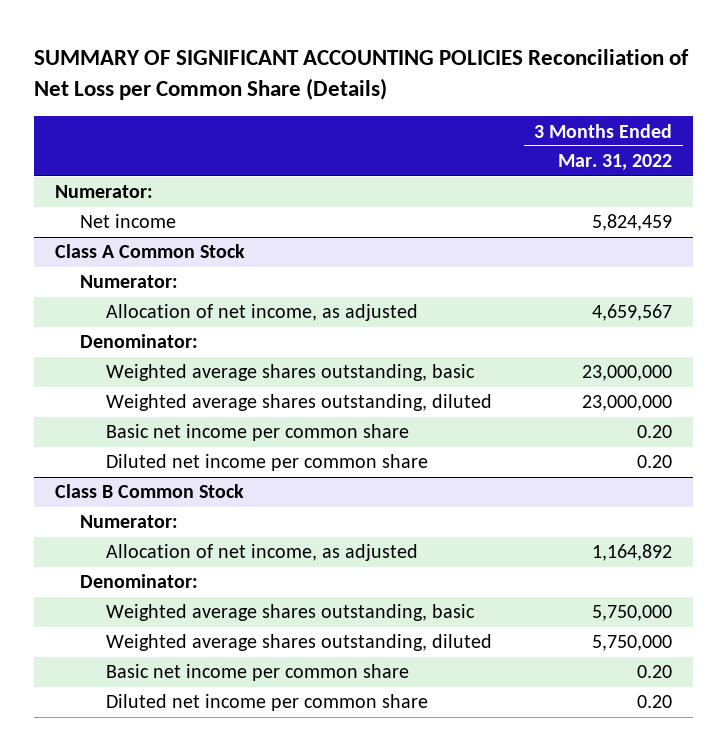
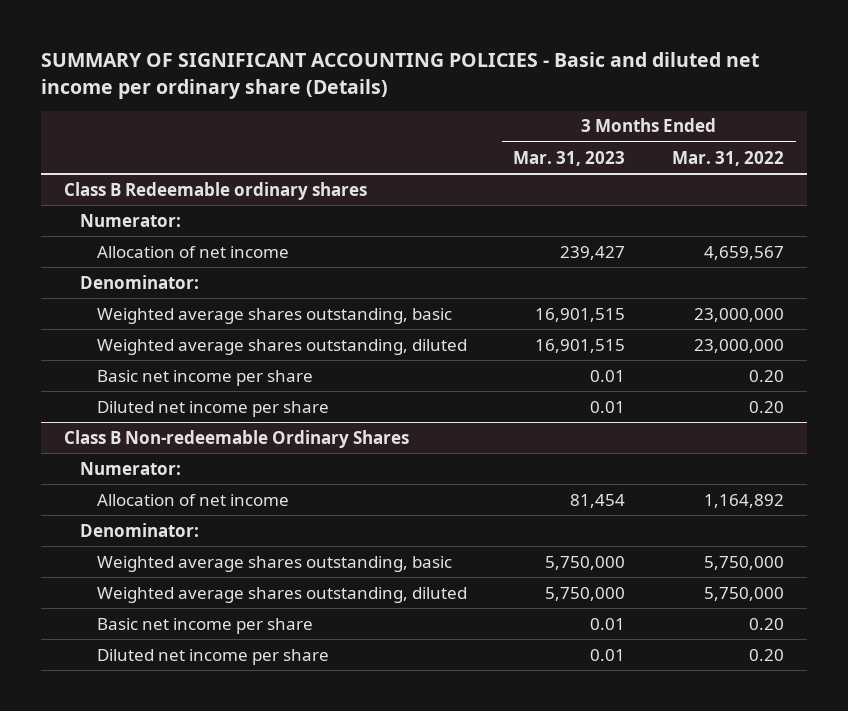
[33,48,689,100] SUMMARY OF SIGNIFICANT ACCOUNTING POLICIES Reconciliation of Net Loss per Common Share (Details) -> [40,52,759,99] SUMMARY OF SIGNIFICANT ACCOUNTING POLICIES - Basic and diluted net income per ordinary share (Details)
none -> [513,150,626,166] Mar. 31, 2023
[54,185,153,199] Numerator: -> none
[80,214,177,229] Net income -> none
[54,244,245,259] Class A Common Stock -> none
none -> [64,181,368,200] Class B Redeemable ordinary shares
[106,304,419,322] Allocation of net income, as adjusted -> [96,245,289,258] Allocation of net income
[54,484,244,499] Class B Common Stock -> none
[106,424,410,442] Basic net income per common share -> [96,369,313,386] Basic net income per share
[106,454,429,472] Diluted net income per common share -> [96,400,329,417] Diluted net income per share
none -> [64,429,410,448] Class B Non-redeemable Ordinary Shares
[106,544,419,562] Allocation of net income, as adjusted -> [96,493,289,506] Allocation of net income
[106,664,410,682] Basic net income per common share -> [96,617,313,634] Basic net income per share
[106,694,429,712] Diluted net income per common share -> [96,648,329,665] Diluted net income per share

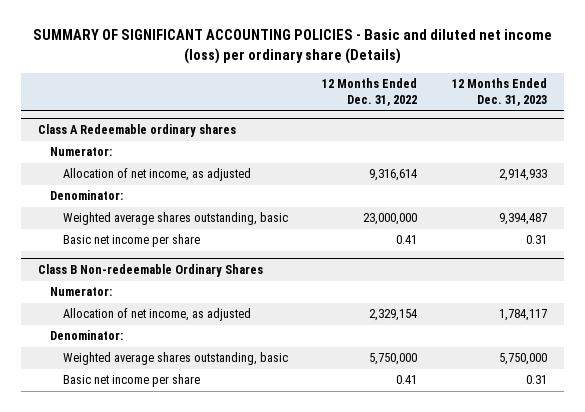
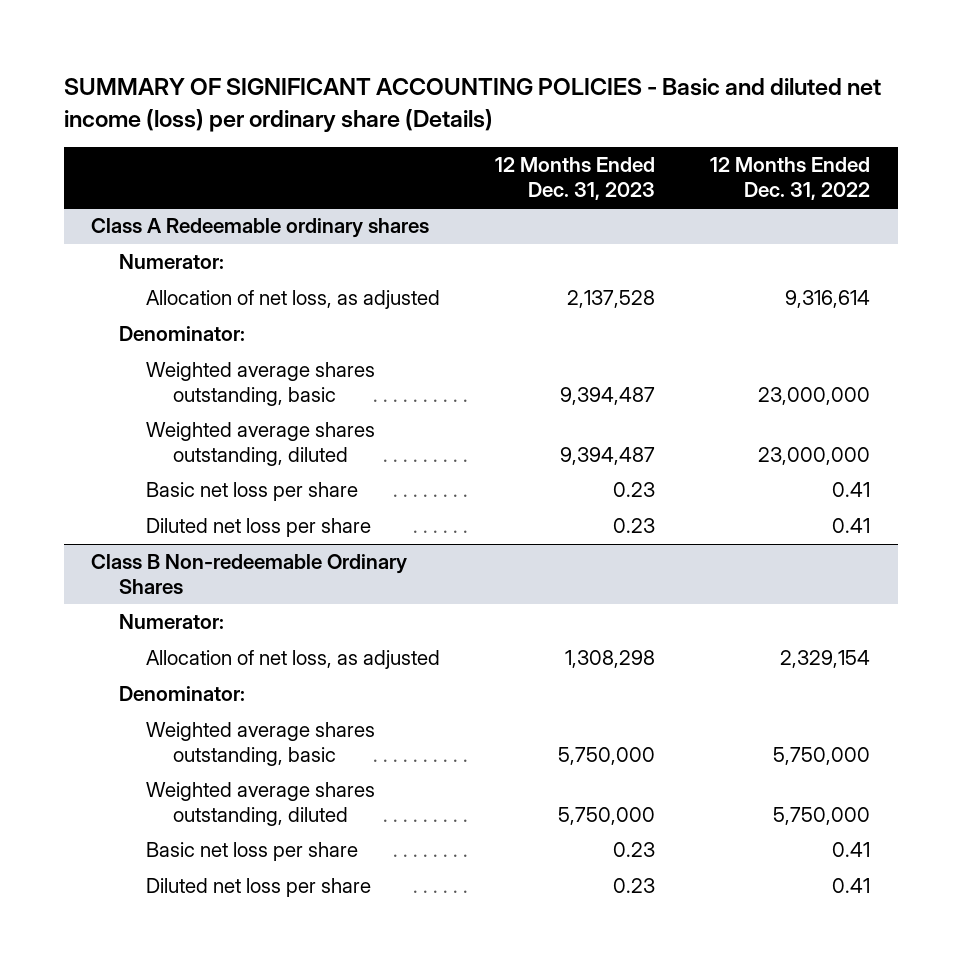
[62,168,251,182] Allocation of net income, as adjusted -> [146,290,441,310] Allocation of net loss, as adjusted
[499,169,548,182] 2,914,933 -> [567,290,656,309] 2,137,528
none -> [146,422,376,466] Weighted average shares outstanding, diluted
[62,234,200,248] Basic net income per share -> [146,482,359,502] Basic net loss per share
[526,235,548,245] 0.31 -> [613,482,656,498] 0.23
none -> [146,518,372,538] Diluted net loss per share
[62,308,251,322] Allocation of net income, as adjusted -> [146,650,441,670] Allocation of net loss, as adjusted
[499,309,548,322] 1,784,117 -> [565,650,656,669] 1,308,298
none -> [146,782,376,826] Weighted average shares outstanding, diluted
[62,374,200,388] Basic net income per share -> [146,842,359,862] Basic net loss per share
[526,375,548,385] 0.31 -> [613,842,656,858] 0.23
none -> [146,878,372,898] Diluted net loss per share

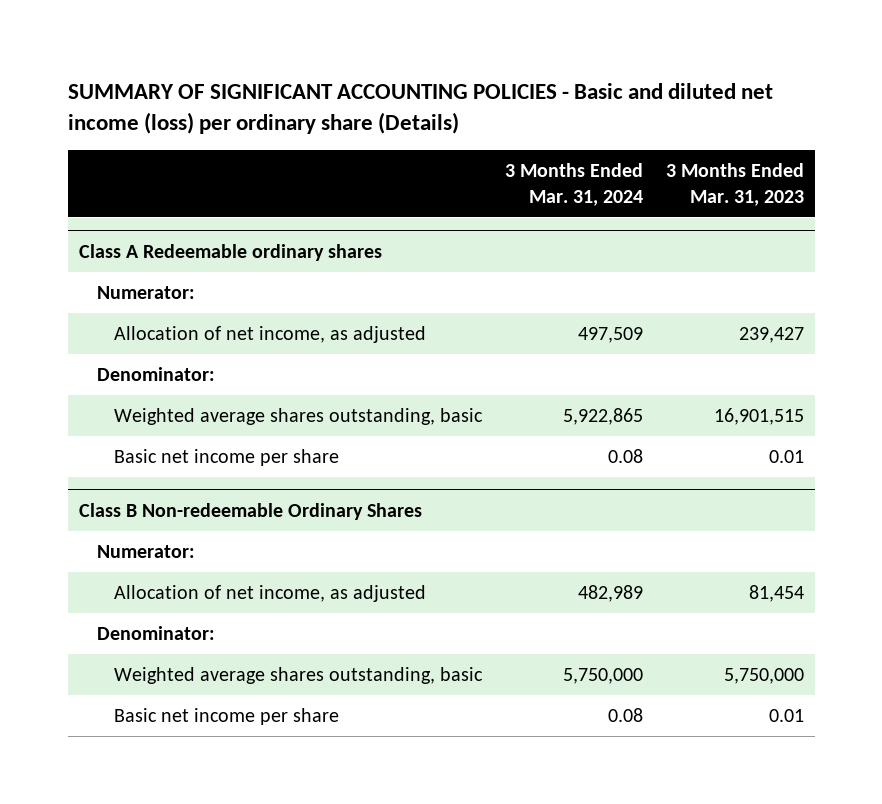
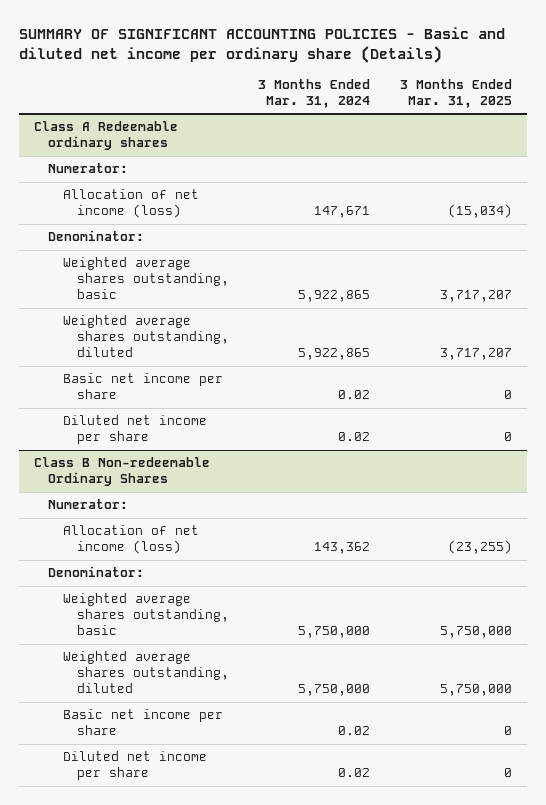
[67,82,773,134] SUMMARY OF SIGNIFICANT ACCOUNTING POLICIES - Basic and diluted net income (loss) per ordinary share (Details) -> [19,27,506,63] SUMMARY OF SIGNIFICANT ACCOUNTING POLICIES - Basic and diluted net income per ordinary share (Details)
[665,162,804,206] 3 Months Ended Mar. 31, 2023 -> none
none -> [399,78,512,108] 3 Months Ended Mar. 31, 2025
[114,326,427,344] Allocation of net income, as adjusted -> [62,189,199,219] Allocation of net income (loss)
[577,327,643,344] 497,509 -> [314,206,371,219] 147,671
none -> [62,315,230,358] Weighted average shares outstanding, diluted
[607,449,643,464] 0.08 -> [338,390,371,400] 0.02
none -> [62,415,207,445] Diluted net income per share
[114,585,427,603] Allocation of net income, as adjusted -> [62,525,199,555] Allocation of net income (loss)
[577,585,643,603] 482,989 -> [314,542,371,555] 143,362
none -> [62,651,230,694] Weighted average shares outstanding, diluted
[607,708,643,723] 0.08 -> [338,726,371,736] 0.02
none -> [62,751,207,781] Diluted net income per share

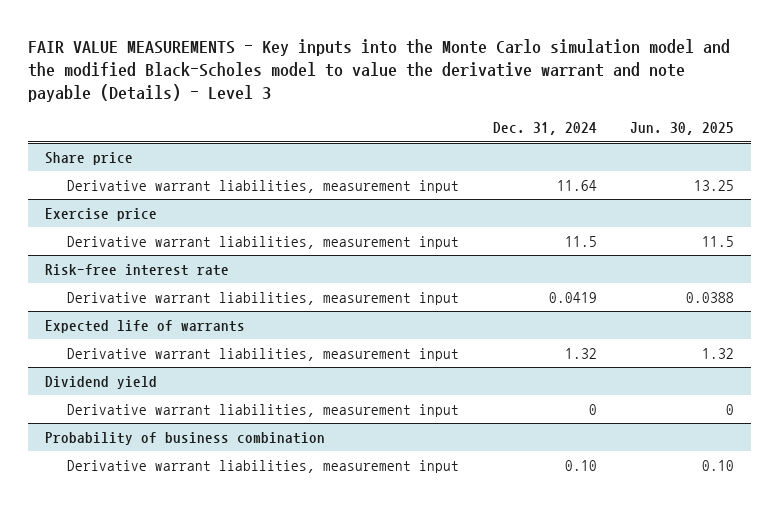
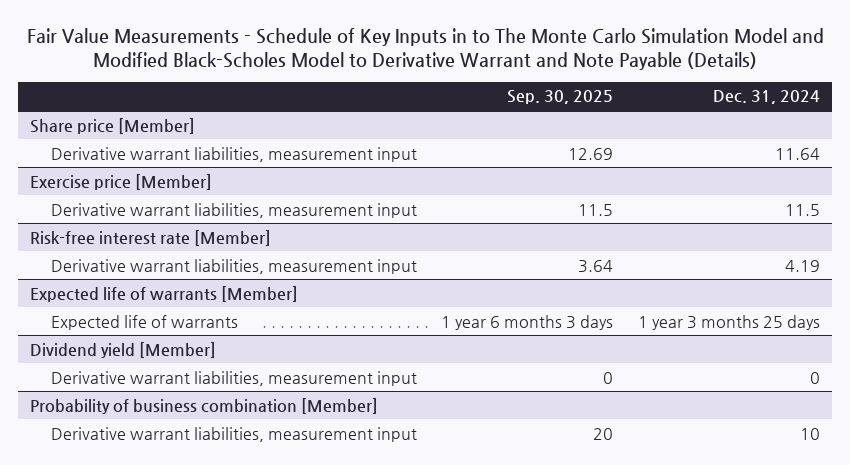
[28,38,731,103] FAIR VALUE MEASUREMENTS - Key inputs into the Monte Carlo simulation model and the modified Black-Scholes model to value the derivative warrant and note payable (Details) - Level 3 -> [26,27,824,71] Fair Value Measurements - Schedule of Key Inputs in to The Monte Carlo Simulation Model and Modified Black-Scholes Model to Derivative Warrant and Note Payable (Details)
[630,122,735,136] Jun. 30, 2025 -> none
none -> [507,90,614,105] Sep. 30, 2025
[45,152,134,166] Share price -> [29,117,195,134] Share price [Member]
[45,208,158,222] Exercise price -> [29,173,212,190] Exercise price [Member]
[67,348,460,362] Derivative warrant liabilities, measurement input -> none
[45,264,230,277] Risk-free interest rate -> [29,229,271,246] Risk-free interest rate [Member]
[548,292,597,304] 0.0419 -> [784,259,820,272] 4.19
[45,320,246,334] Expected life of warrants -> [29,285,298,302] Expected life of warrants [Member]
none -> [50,314,238,330] Expected life of warrants
[45,376,158,390] Dividend yield -> [29,341,216,358] Dividend yield [Member]
[45,432,326,446] Probability of business combination -> [29,397,378,414] Probability of business combination [Member]
[564,460,597,472] 0.10 -> [799,427,820,440] 10

